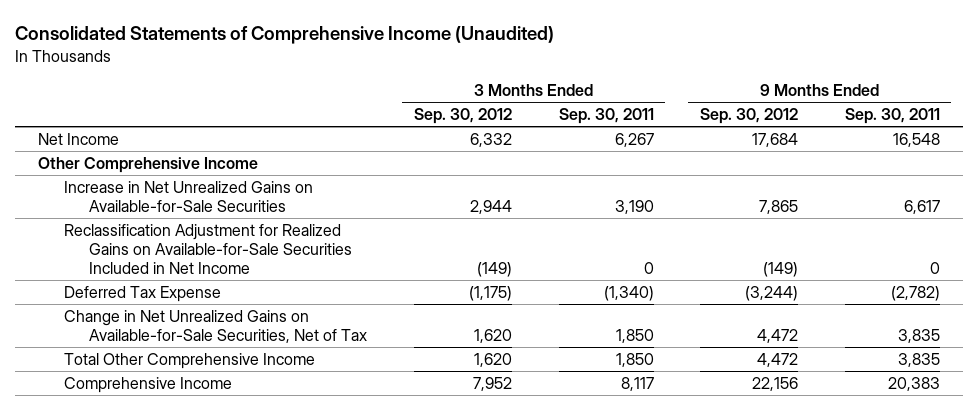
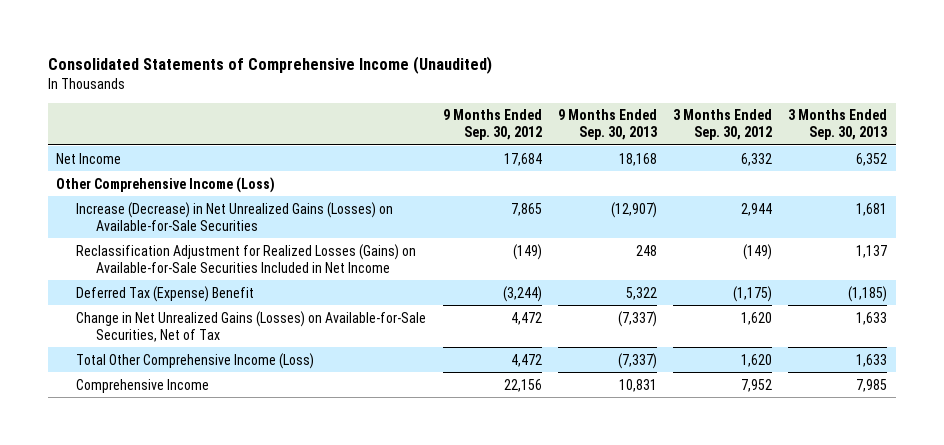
[558,108,654,125] Sep. 30, 2011 -> none
[844,108,940,125] Sep. 30, 2011 -> none
none -> [557,109,657,141] 9 Months Ended Sep. 30, 2013
none -> [788,109,888,141] 3 Months Ended Sep. 30, 2013
[38,157,259,174] Other Comprehensive Income -> [56,176,276,193] Other Comprehensive Income (Loss)
[63,181,313,212] Increase in Net Unrealized Gains on Available-for-Sale Securities -> [76,201,394,231] Increase (Decrease) in Net Unrealized Gains (Losses) on Available-for-Sale Securities
[63,224,353,274] Reclassification Adjustment for Realized Gains on Available-for-Sale Securities Included in Net Income -> [76,243,417,273] Reclassification Adjustment for Realized Losses (Gains) on Available-for-Sale Securities Included in Net Income
[63,286,221,303] Deferred Tax Expense -> [76,285,255,302] Deferred Tax (Expense) Benefit
[63,310,368,343] Change in Net Unrealized Gains on Available-for-Sale Securities, Net of Tax -> [76,310,427,342] Change in Net Unrealized Gains (Losses) on Available-for-Sale Securities, Net of Tax
[63,353,315,370] Total Other Comprehensive Income -> [76,352,315,369] Total Other Comprehensive Income (Loss)

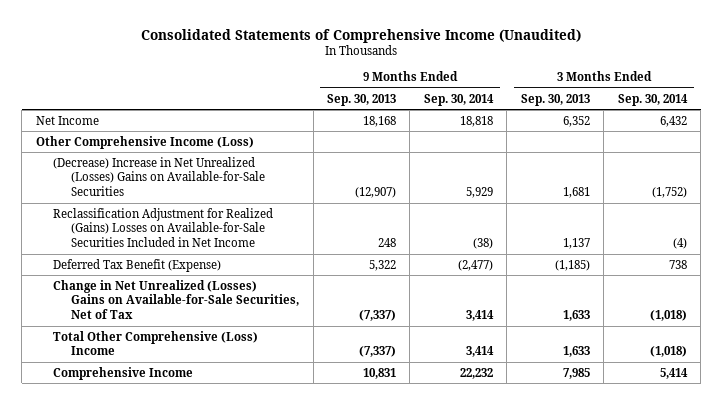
[442,109,542,141] 9 Months Ended Sep. 30, 2012 -> none
[673,109,773,141] 3 Months Ended Sep. 30, 2012 -> none
none -> [423,93,494,106] Sep. 30, 2014
none -> [617,93,688,106] Sep. 30, 2014
[76,201,394,231] Increase (Decrease) in Net Unrealized Gains (Losses) on Available-for-Sale Securities -> [53,156,266,197] (Decrease) Increase in Net Unrealized (Losses) Gains on Available-for-Sale Securities
[76,243,417,273] Reclassification Adjustment for Realized Losses (Gains) on Available-for-Sale Securities Included in Net Income -> [53,207,274,248] Reclassification Adjustment for Realized (Gains) Losses on Available-for-Sale Securities Included in Net Income
[76,285,255,302] Deferred Tax (Expense) Benefit -> [53,258,222,272] Deferred Tax Benefit (Expense)
[76,310,427,342] Change in Net Unrealized Gains (Losses) on Available-for-Sale Securities, Net of Tax -> [53,279,300,320] Change in Net Unrealized (Losses) Gains on Available-for-Sale Securities, Net of Tax
[76,352,315,369] Total Other Comprehensive Income (Loss) -> [53,330,259,356] Total Other Comprehensive (Loss) Income

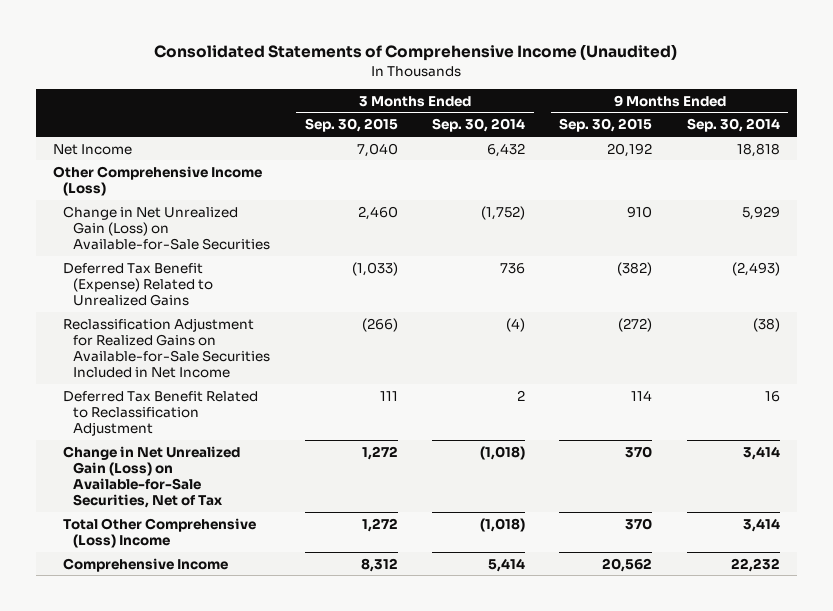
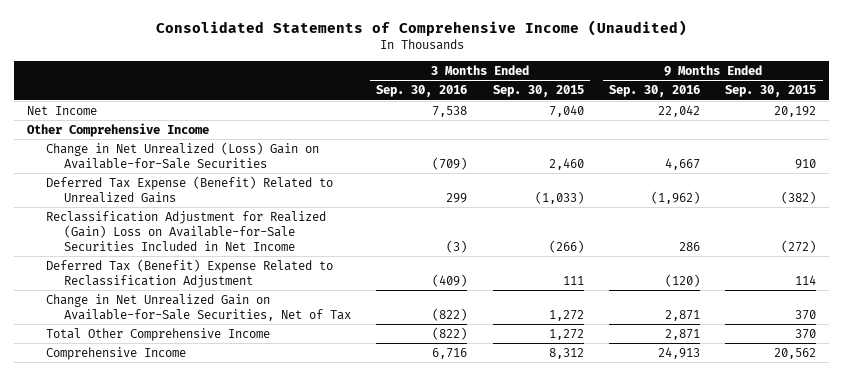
[432,118,526,133] Sep. 30, 2014 -> none
[686,118,780,133] Sep. 30, 2014 -> none
none -> [376,85,468,98] Sep. 30, 2016
none -> [608,85,700,98] Sep. 30, 2016
[53,165,263,196] Other Comprehensive Income (Loss) -> [27,122,210,137] Other Comprehensive Income
[63,205,271,250] Change in Net Unrealized Gain (Loss) on Available-for-Sale Securities -> [45,141,319,169] Change in Net Unrealized (Loss) Gain on Available-for-Sale Securities
[63,262,214,306] Deferred Tax Benefit (Expense) Related to Unrealized Gains -> [45,175,333,203] Deferred Tax Expense (Benefit) Related to Unrealized Gains
[63,317,271,378] Reclassification Adjustment for Realized Gains on Available-for-Sale Securities Included in Net Income -> [45,210,326,251] Reclassification Adjustment for Realized (Gain) Loss on Available-for-Sale Securities Included in Net Income
[63,390,259,436] Deferred Tax Benefit Related to Reclassification Adjustment -> [45,258,333,288] Deferred Tax (Benefit) Expense Related to Reclassification Adjustment
[63,445,241,508] Change in Net Unrealized Gain (Loss) on Available-for-Sale Securities, Net of Tax -> [45,293,352,321] Change in Net Unrealized Gain on Available-for-Sale Securities, Net of Tax
[63,517,257,548] Total Other Comprehensive (Loss) Income -> [45,327,270,341] Total Other Comprehensive Income

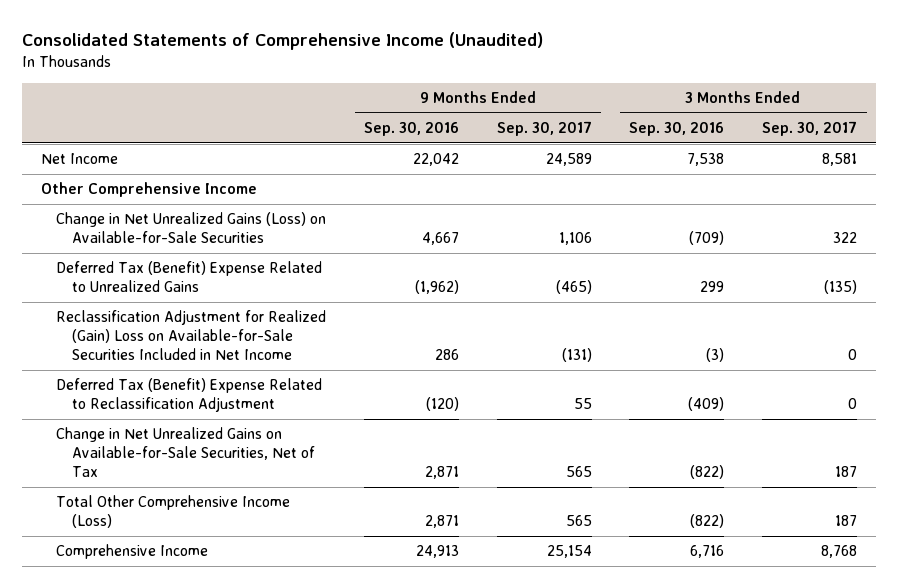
[492,85,584,98] Sep. 30, 2015 -> none
[725,85,817,98] Sep. 30, 2015 -> none
none -> [496,121,592,137] Sep. 30, 2017
none -> [762,121,858,137] Sep. 30, 2017
[45,141,319,169] Change in Net Unrealized (Loss) Gain on Available-for-Sale Securities -> [56,212,327,244] Change in Net Unrealized Gains (Loss) on Available-for-Sale Securities
[45,175,333,203] Deferred Tax Expense (Benefit) Related to Unrealized Gains -> [56,261,323,293] Deferred Tax (Benefit) Expense Related to Unrealized Gains
[45,293,352,321] Change in Net Unrealized Gain on Available-for-Sale Securities, Net of Tax -> [56,427,316,478] Change in Net Unrealized Gains on Available-for-Sale Securities, Net of Tax
[45,327,270,341] Total Other Comprehensive Income -> [56,495,291,529] Total Other Comprehensive Income (Loss)

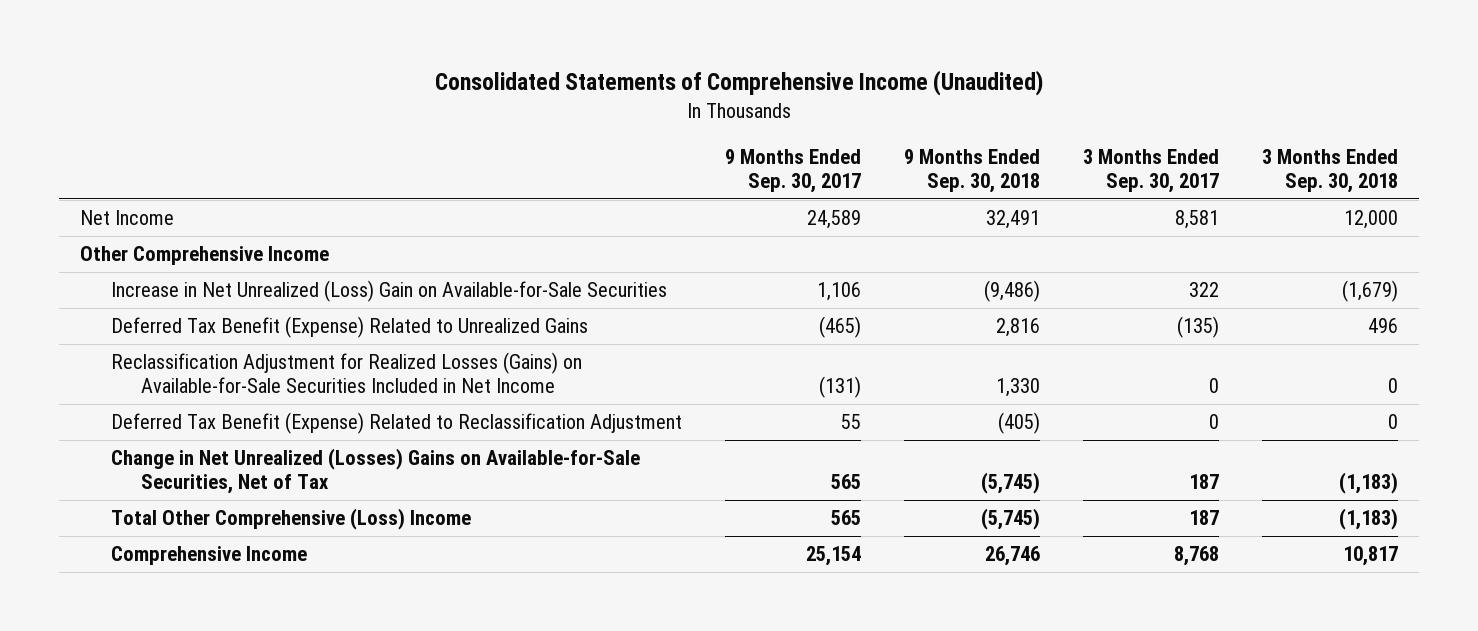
[364,122,460,137] Sep. 30, 2016 -> none
[629,122,725,137] Sep. 30, 2016 -> none
none -> [903,148,1040,193] 9 Months Ended Sep. 30, 2018
none -> [1261,148,1398,193] 3 Months Ended Sep. 30, 2018
[56,212,327,244] Change in Net Unrealized Gains (Loss) on Available-for-Sale Securities -> [110,280,667,303] Increase in Net Unrealized (Loss) Gain on Available-for-Sale Securities
[56,261,323,293] Deferred Tax (Benefit) Expense Related to Unrealized Gains -> [110,316,588,339] Deferred Tax Benefit (Expense) Related to Unrealized Gains
[56,310,327,361] Reclassification Adjustment for Realized (Gain) Loss on Available-for-Sale Securities Included in Net Income -> [110,352,582,394] Reclassification Adjustment for Realized Losses (Gains) on Available-for-Sale Securities Included in Net Income
[56,378,323,413] Deferred Tax (Benefit) Expense Related to Reclassification Adjustment -> [110,412,682,435] Deferred Tax Benefit (Expense) Related to Reclassification Adjustment
[56,427,316,478] Change in Net Unrealized Gains on Available-for-Sale Securities, Net of Tax -> [110,448,640,495] Change in Net Unrealized (Losses) Gains on Available-for-Sale Securities, Net of Tax
[56,495,291,529] Total Other Comprehensive Income (Loss) -> [110,508,471,531] Total Other Comprehensive (Loss) Income

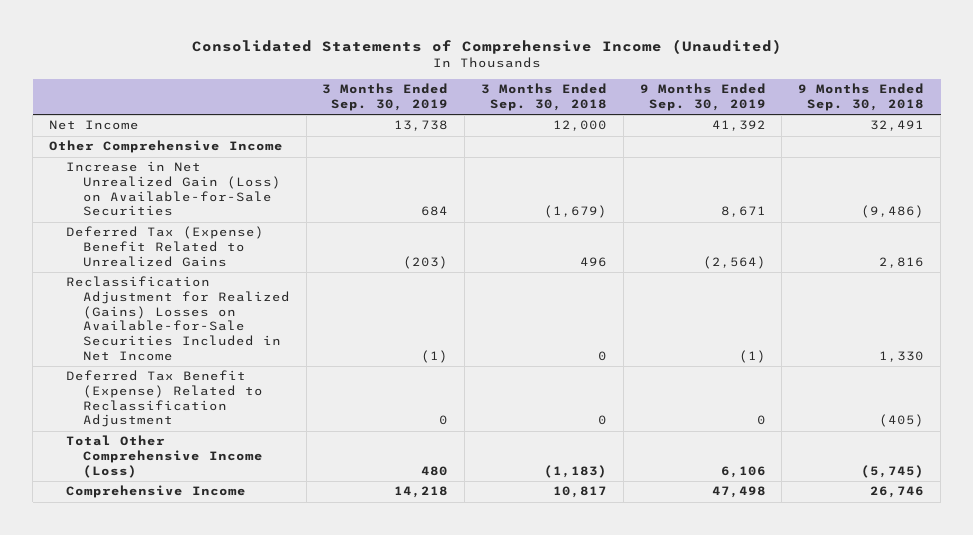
[724,148,861,193] 9 Months Ended Sep. 30, 2017 -> none
[1082,148,1219,193] 3 Months Ended Sep. 30, 2017 -> none
none -> [322,83,449,111] 3 Months Ended Sep. 30, 2019
none -> [639,83,766,111] 9 Months Ended Sep. 30, 2019
[110,280,667,303] Increase in Net Unrealized (Loss) Gain on Available-for-Sale Securities -> [65,161,281,217] Increase in Net Unrealized Gain (Loss) on Available-for-Sale Securities
[110,316,588,339] Deferred Tax Benefit (Expense) Related to Unrealized Gains -> [65,226,264,267] Deferred Tax (Expense) Benefit Related to Unrealized Gains
[110,352,582,394] Reclassification Adjustment for Realized Losses (Gains) on Available-for-Sale Securities Included in Net Income -> [65,276,290,361] Reclassification Adjustment for Realized (Gains) Losses on Available-for-Sale Securities Included in Net Income
[110,448,640,495] Change in Net Unrealized (Losses) Gains on Available-for-Sale Securities, Net of Tax -> none
[110,508,471,531] Total Other Comprehensive (Loss) Income -> [65,435,263,478] Total Other Comprehensive Income (Loss)

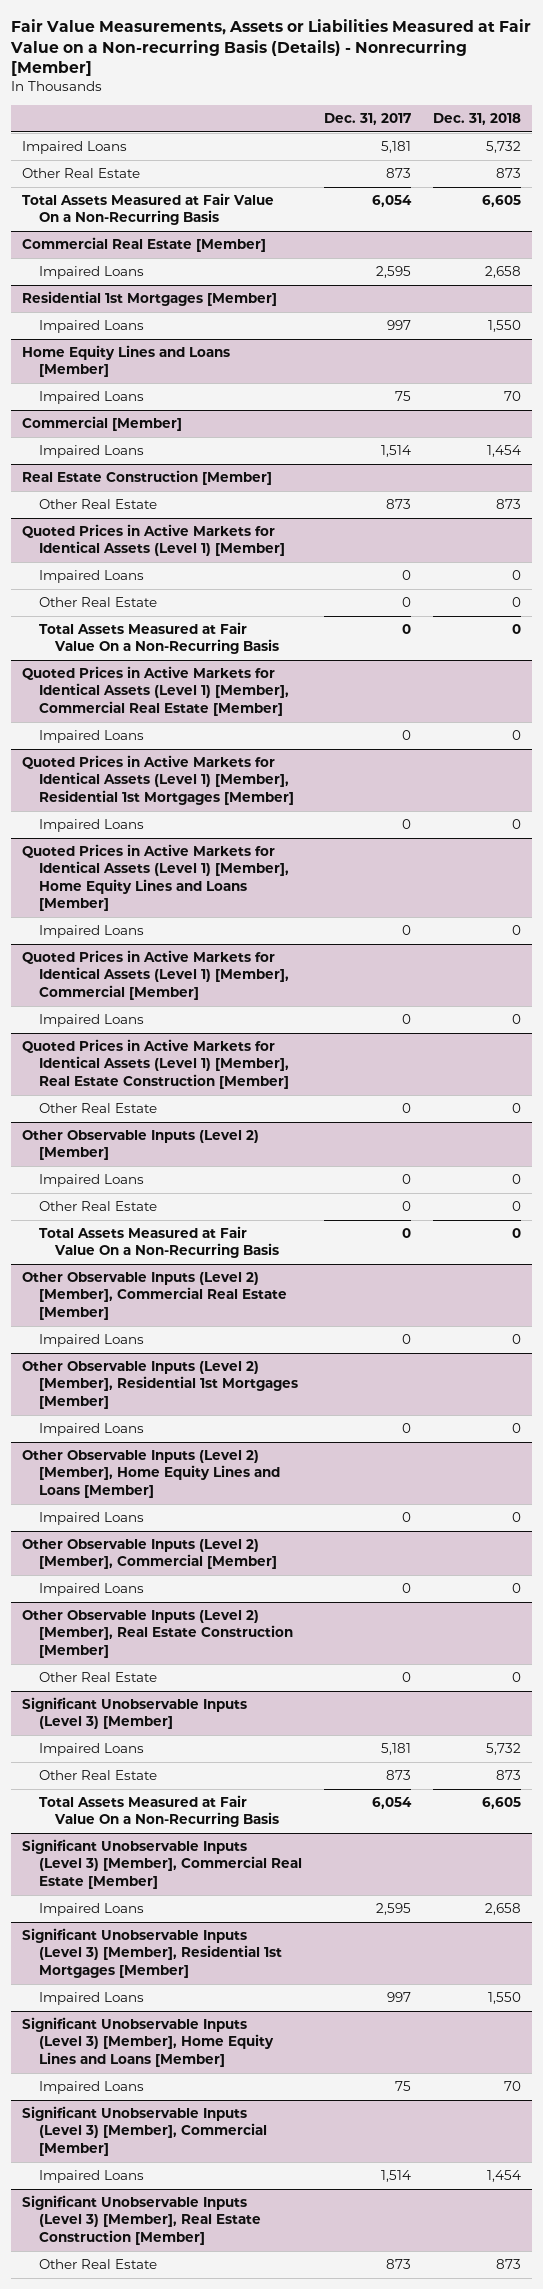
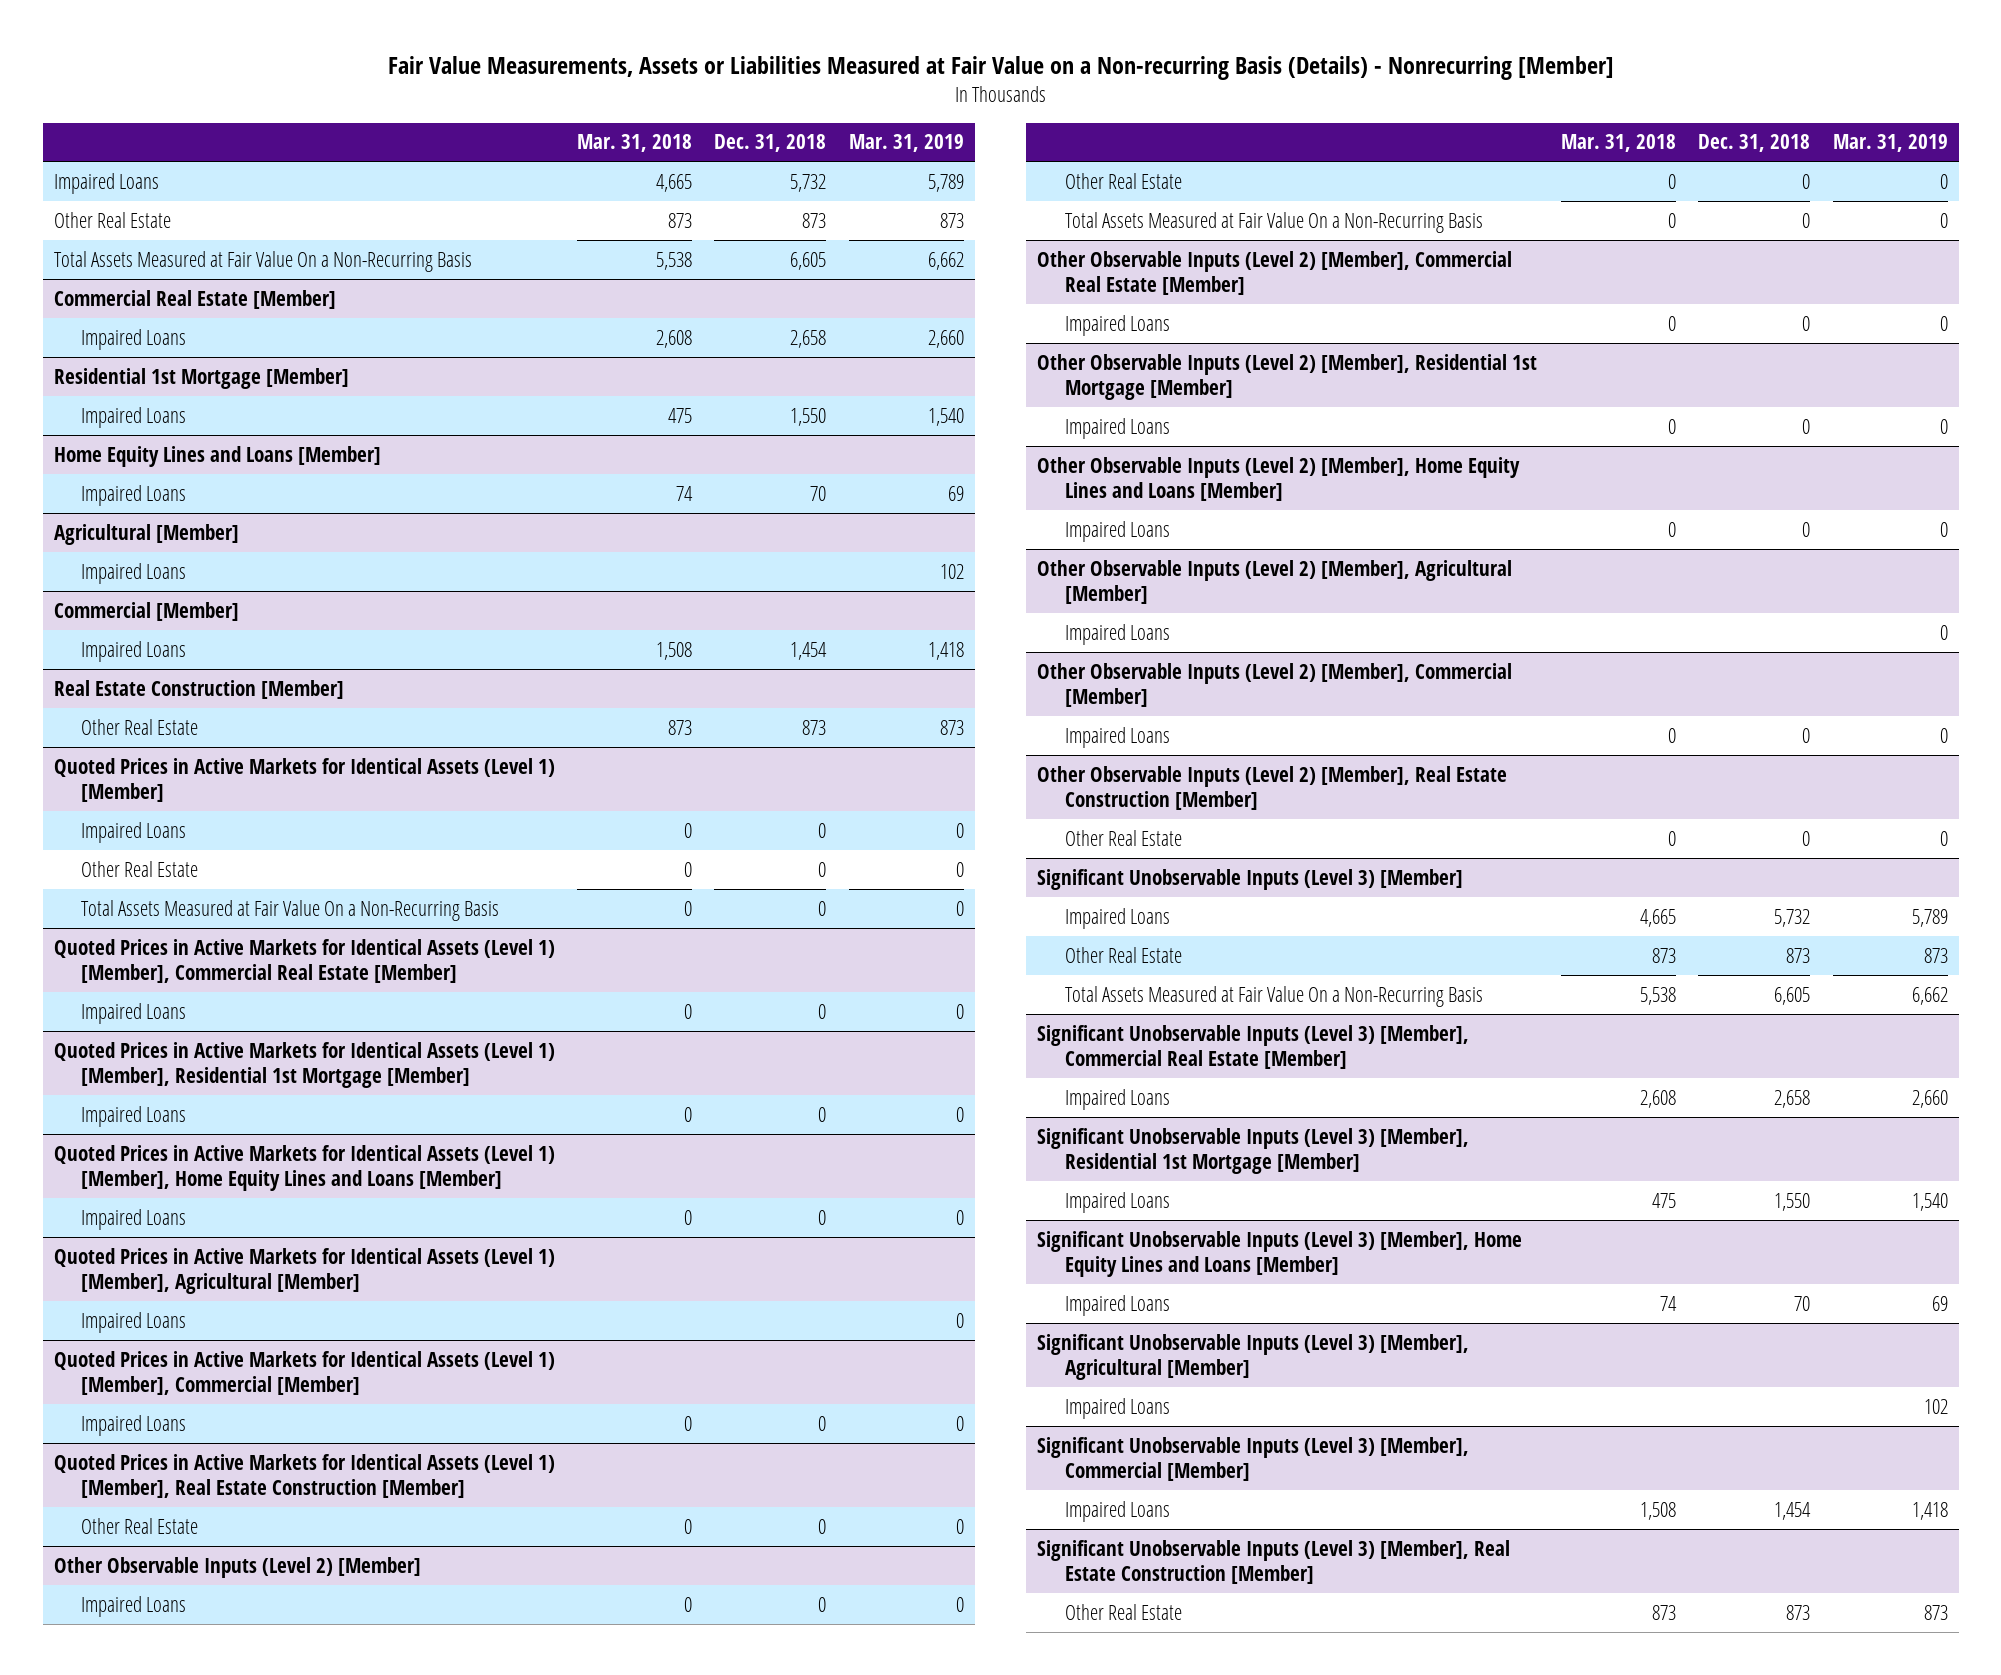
[323,112,411,125] Dec. 31, 2017 -> none
none -> [577,134,693,153] Mar. 31, 2018
none -> [848,134,964,153] Mar. 31, 2019
[22,291,278,307] Residential 1st Mortgages [Member] -> [53,367,349,389] Residential 1st Mortgage [Member]
none -> [53,523,239,545] Agricultural [Member]
none -> [81,562,187,584] Impaired Loans
[22,755,294,805] Quoted Prices in Active Markets for Identical Assets (Level 1) [Member], Residential 1st Mortgages [Member] -> [53,1041,555,1089] Quoted Prices in Active Markets for Identical Assets (Level 1) [Member], Residential 1st Mortgage [Member]
none -> [53,1247,555,1295] Quoted Prices in Active Markets for Identical Assets (Level 1) [Member], Agricultural [Member]
none -> [81,1311,187,1333] Impaired Loans
[22,1361,298,1409] Other Observable Inputs (Level 2) [Member], Residential 1st Mortgages [Member] -> [1037,353,1538,401] Other Observable Inputs (Level 2) [Member], Residential 1st Mortgage [Member]
none -> [1037,559,1513,605] Other Observable Inputs (Level 2) [Member], Agricultural [Member]
none -> [1065,623,1171,645] Impaired Loans
[22,1928,282,1978] Significant Unobservable Inputs (Level 3) [Member], Residential 1st Mortgages [Member] -> [1037,1127,1470,1175] Significant Unobservable Inputs (Level 3) [Member], Residential 1st Mortgage [Member]
none -> [1037,1333,1470,1381] Significant Unobservable Inputs (Level 3) [Member], Agricultural [Member]
none -> [1065,1397,1171,1419] Impaired Loans

